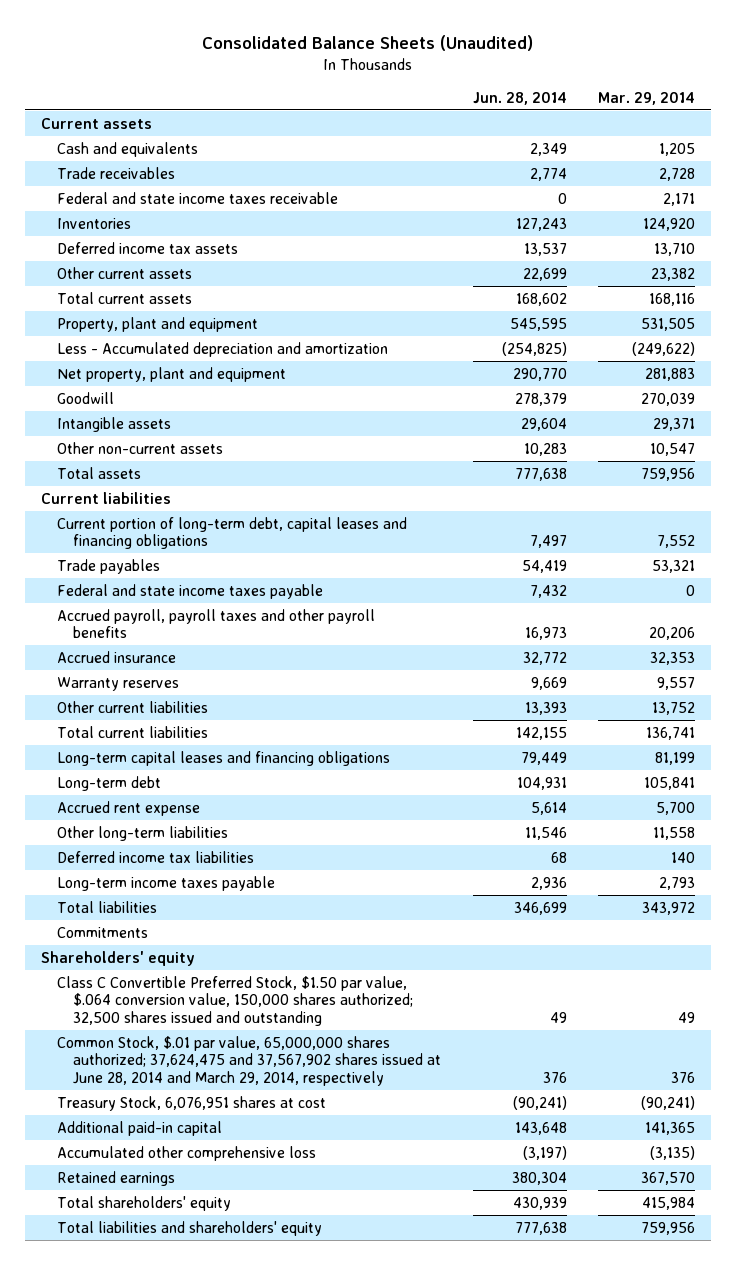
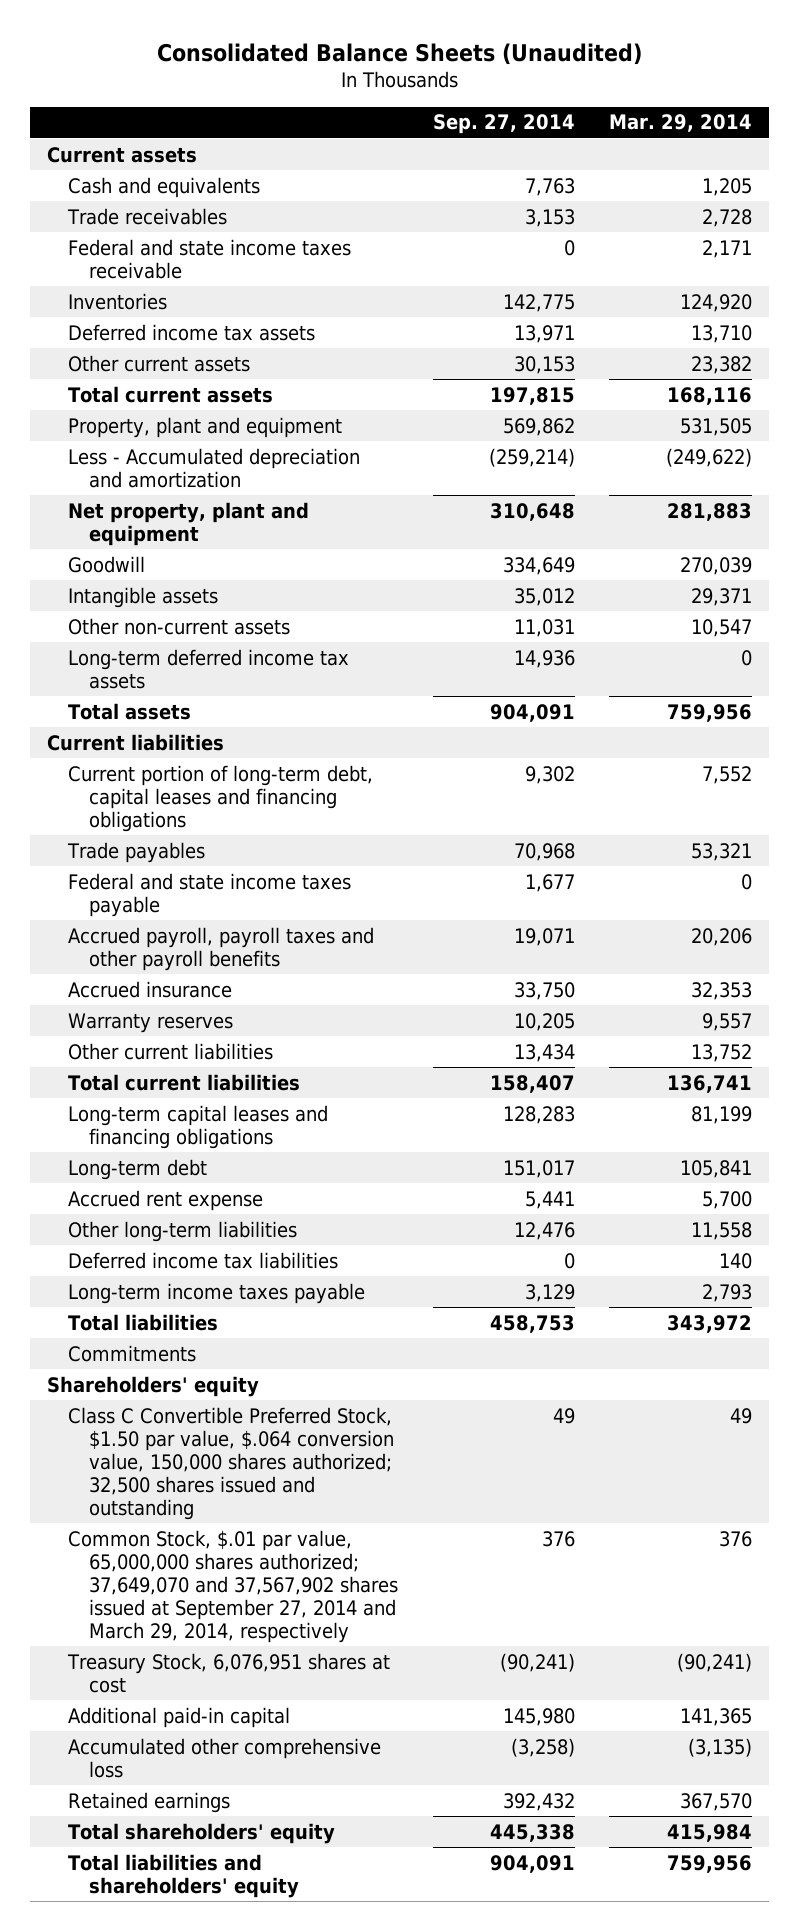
[472,91,567,105] Jun. 28, 2014 -> none
none -> [432,114,575,135] Sep. 27, 2014
none -> [68,648,350,689] Long-term deferred income tax assets
[56,1035,441,1086] Common Stock, $.01 par value, 65,000,000 shares authorized; 37,624,475 and 37,567,902 shares issued at June 28, 2014 and March 29, 2014, respectively -> [68,1529,399,1643] Common Stock, $.01 par value, 65,000,000 shares authorized; 37,649,070 and 37,567,902 shares issued at September 27, 2014 and March 29, 2014, respectively

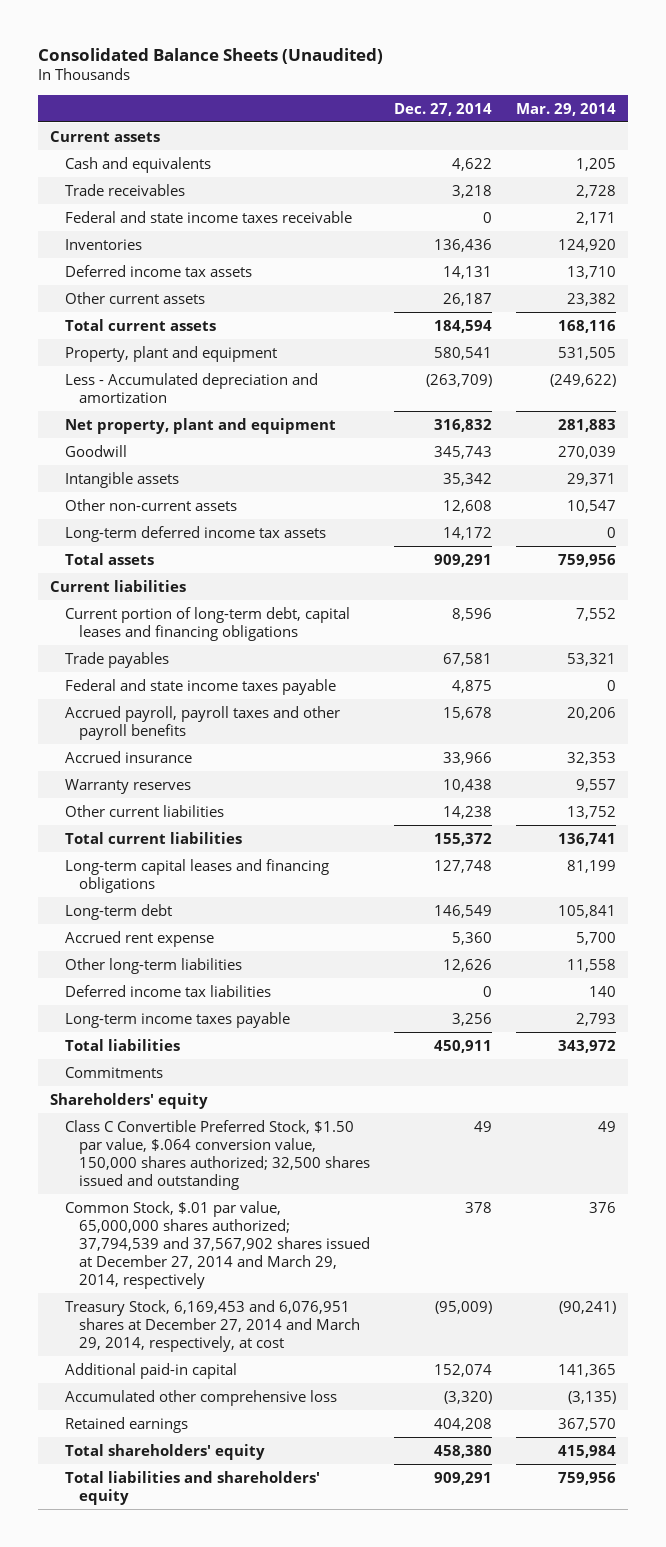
[432,114,575,135] Sep. 27, 2014 -> none
none -> [394,102,493,116] Dec. 27, 2014
[68,1529,399,1643] Common Stock, $.01 par value, 65,000,000 shares authorized; 37,649,070 and 37,567,902 shares issued at September 27, 2014 and March 29, 2014, respectively -> [64,1200,371,1289] Common Stock, $.01 par value, 65,000,000 shares authorized; 37,794,539 and 37,567,902 shares issued at December 27, 2014 and March 29, 2014, respectively
[67,1652,391,1693] Treasury Stock, 6,076,951 shares at cost -> [64,1299,361,1352] Treasury Stock, 6,169,453 and 6,076,951 shares at December 27, 2014 and March 29, 2014, respectively, at cost

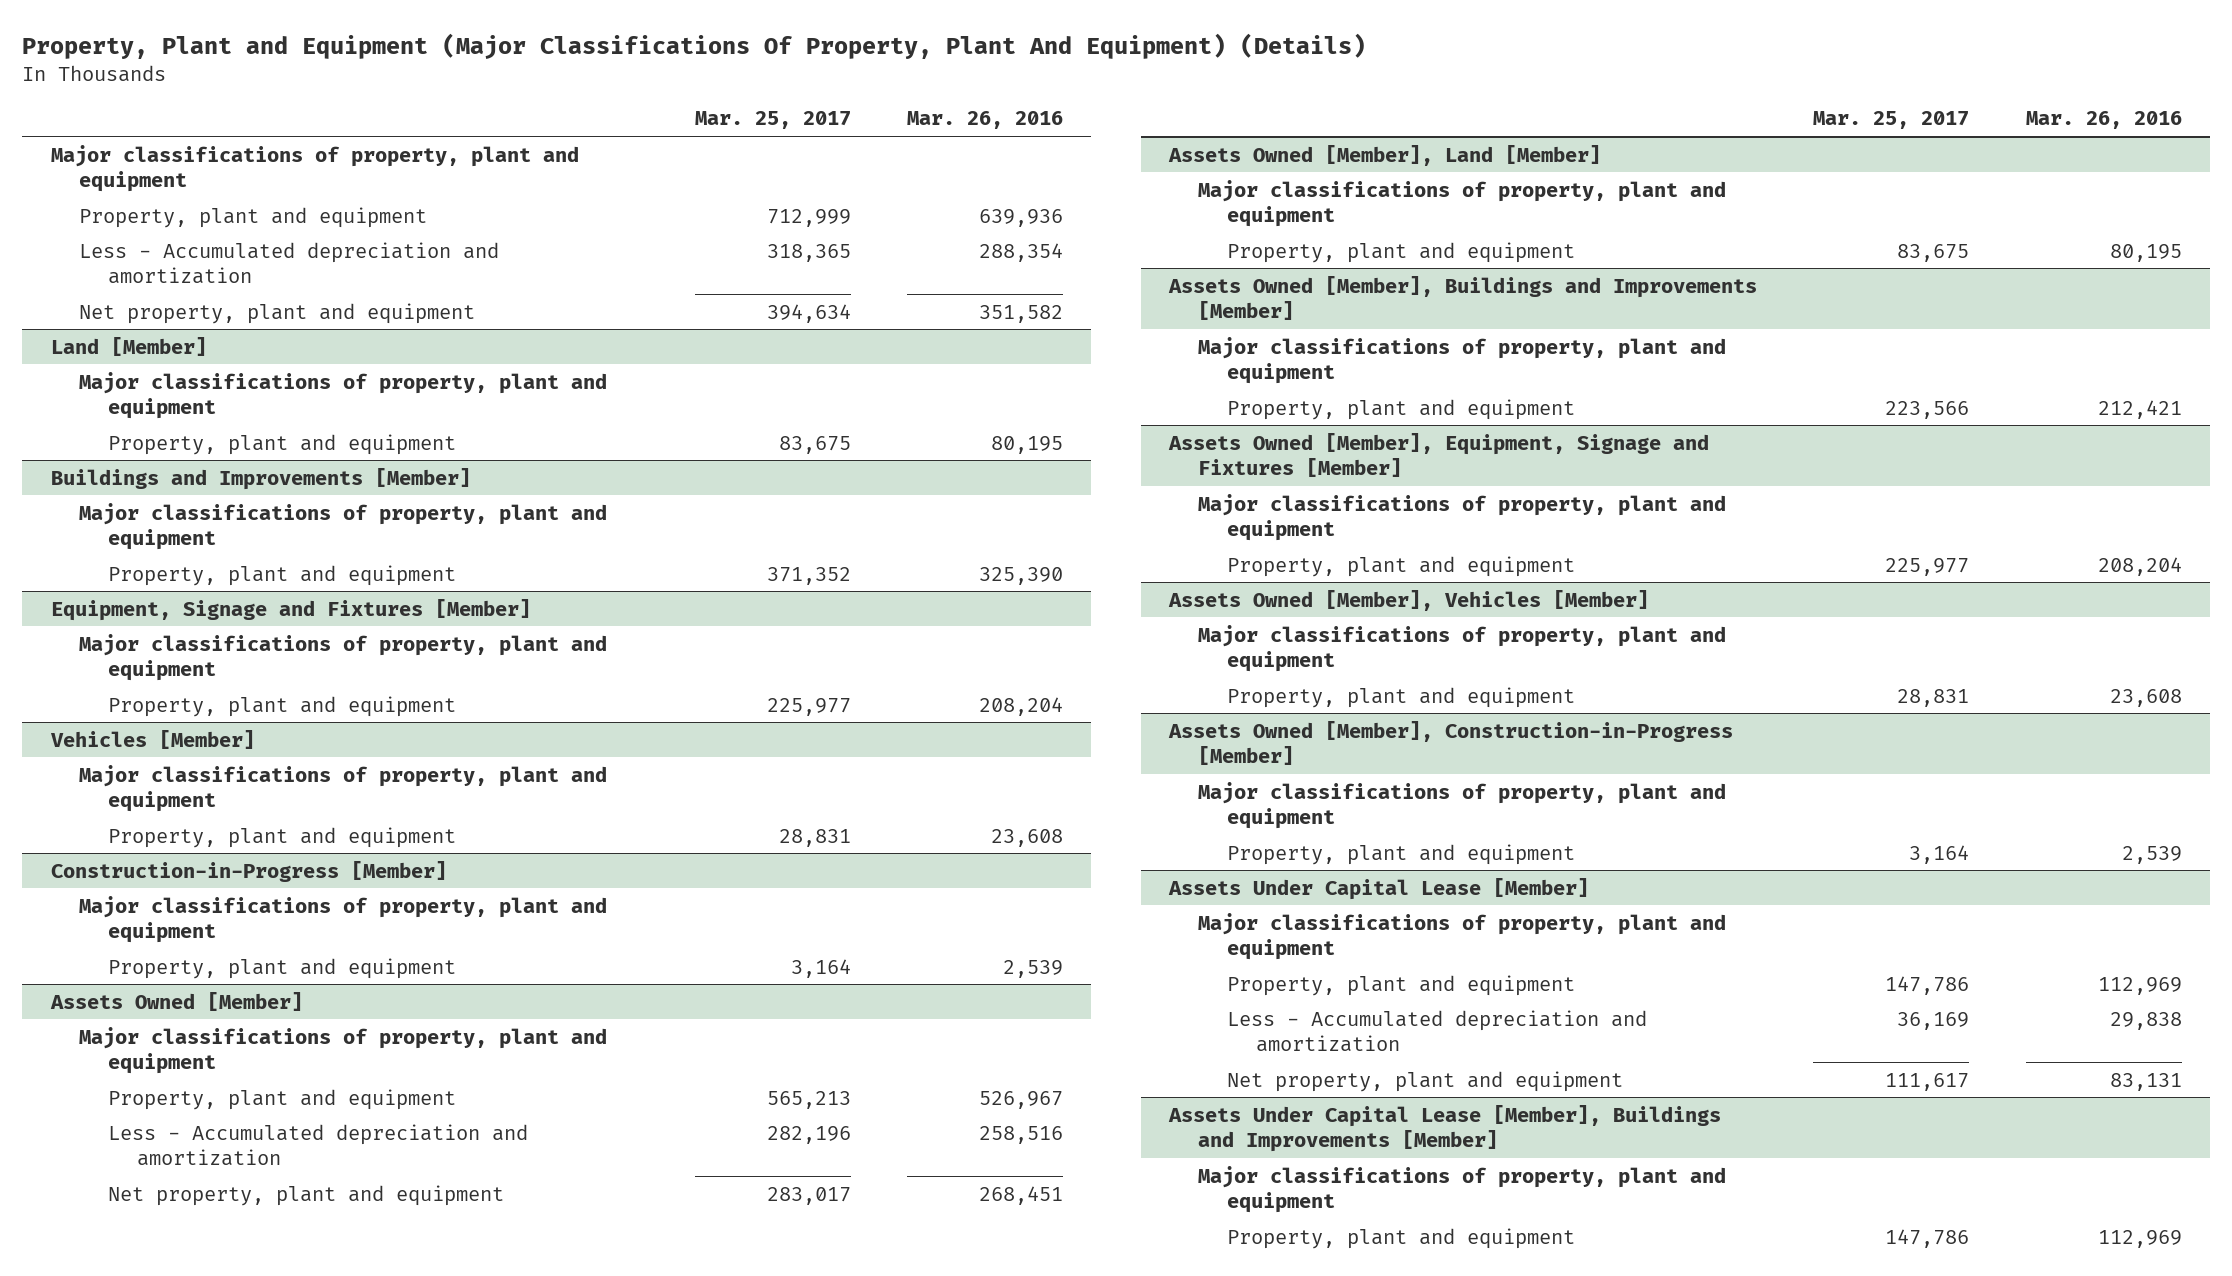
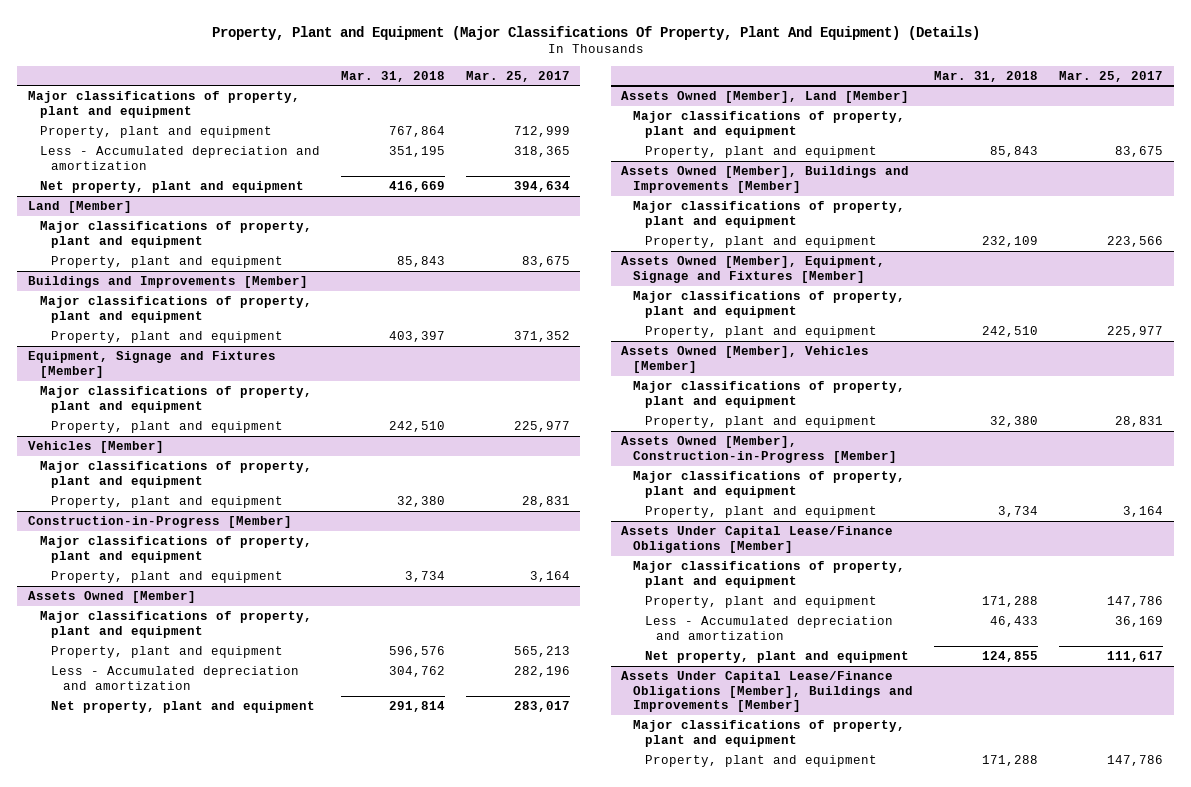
[906,111,1063,130] Mar. 26, 2016 -> none
none -> [340,70,445,82] Mar. 31, 2018
[1168,877,1590,900] Assets Under Capital Lease [Member] -> [621,526,894,553] Assets Under Capital Lease/Finance Obligations [Member]
[1168,1104,1722,1153] Assets Under Capital Lease [Member], Buildings and Improvements [Member] -> [621,671,914,713] Assets Under Capital Lease/Finance Obligations [Member], Buildings and Improvements [Member]

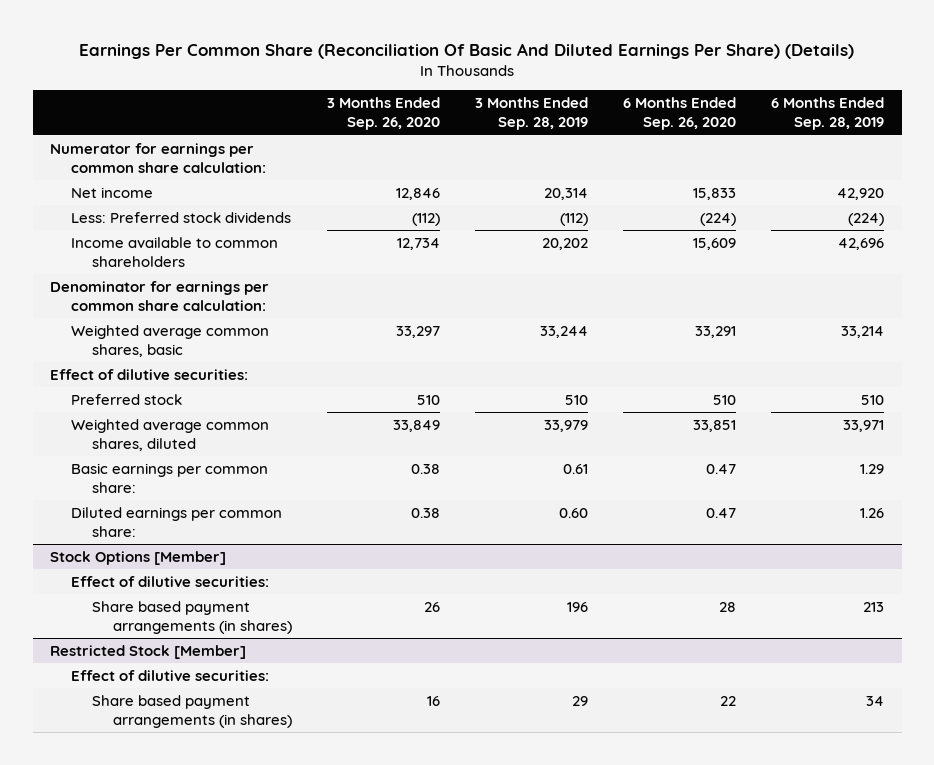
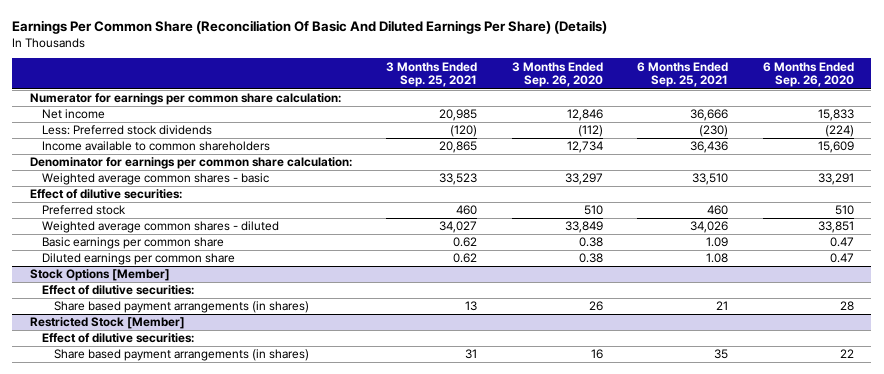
[474,97,588,131] 3 Months Ended Sep. 28, 2019 -> none
[771,97,885,131] 6 Months Ended Sep. 28, 2019 -> none
none -> [386,61,478,88] 3 Months Ended Sep. 25, 2021
none -> [637,61,729,88] 6 Months Ended Sep. 25, 2021
[70,324,269,357] Weighted average common shares, basic -> [41,173,269,186] Weighted average common shares - basic
[70,418,269,451] Weighted average common shares, diluted -> [41,221,279,234] Weighted average common shares - diluted
[70,462,268,493] Basic earnings per common share: -> [41,237,224,250] Basic earnings per common share
[70,506,282,537] Diluted earnings per common share: -> [41,253,235,266] Diluted earnings per common share

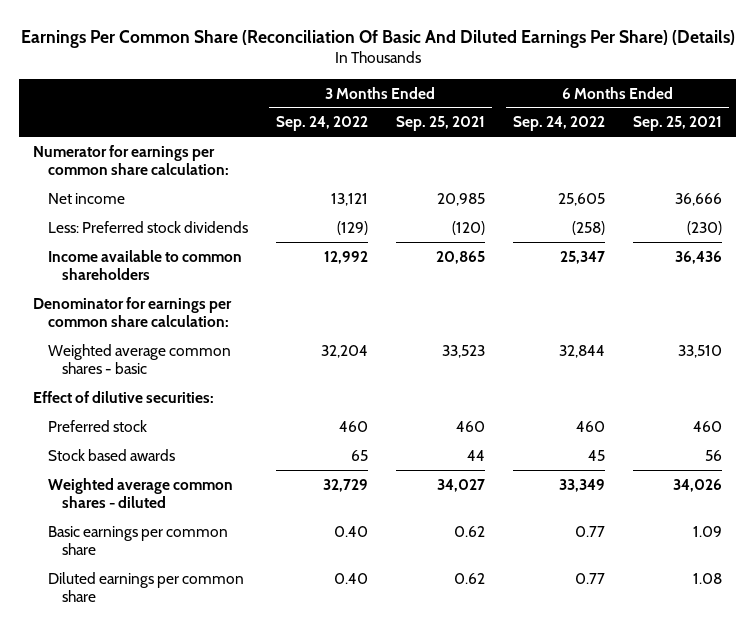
[511,61,603,88] 3 Months Ended Sep. 26, 2020 -> none
[762,61,854,88] 6 Months Ended Sep. 26, 2020 -> none
none -> [275,116,368,132] Sep. 24, 2022
none -> [513,116,606,132] Sep. 24, 2022
none -> [47,448,175,461] Stock based awards
[29,269,170,282] Stock Options [Member] -> none
[41,285,194,296] Effect of dilutive securities: -> none
[54,301,310,314] Share based payment arrangements (in shares) -> none
[29,317,185,330] Restricted Stock [Member] -> none
[41,333,194,344] Effect of dilutive securities: -> none
[54,349,310,362] Share based payment arrangements (in shares) -> none

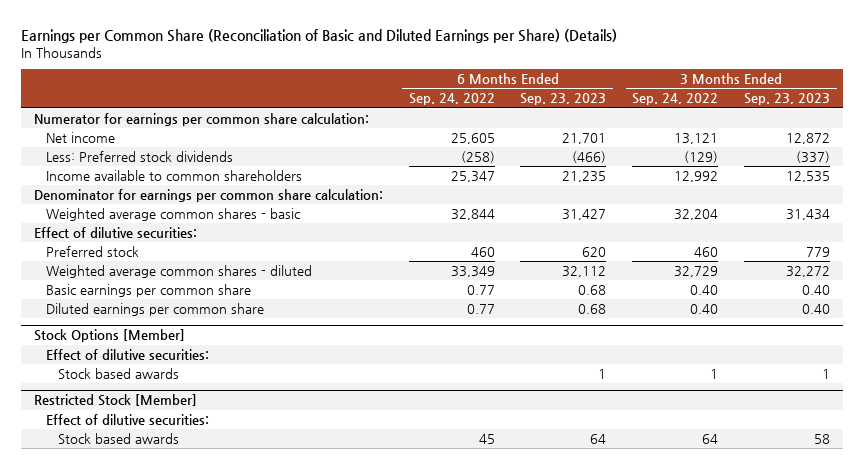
[20,29,735,48] Earnings Per Common Share (Reconciliation Of Basic And Diluted Earnings Per Share) (Details) -> [20,29,617,44] Earnings per Common Share (Reconciliation of Basic and Diluted Earnings per Share) (Details)
[395,116,485,132] Sep. 25, 2021 -> none
[633,116,723,132] Sep. 25, 2021 -> none
none -> [520,93,607,106] Sep. 23, 2023
none -> [744,93,831,106] Sep. 23, 2023
[47,448,175,461] Stock based awards -> none
none -> [33,329,185,343] Stock Options [Member]
none -> [45,348,209,360] Effect of dilutive securities:
none -> [58,367,180,379] Stock based awards
none -> [33,394,197,407] Restricted Stock [Member]
none -> [45,413,209,425] Effect of dilutive securities:
none -> [58,432,180,444] Stock based awards

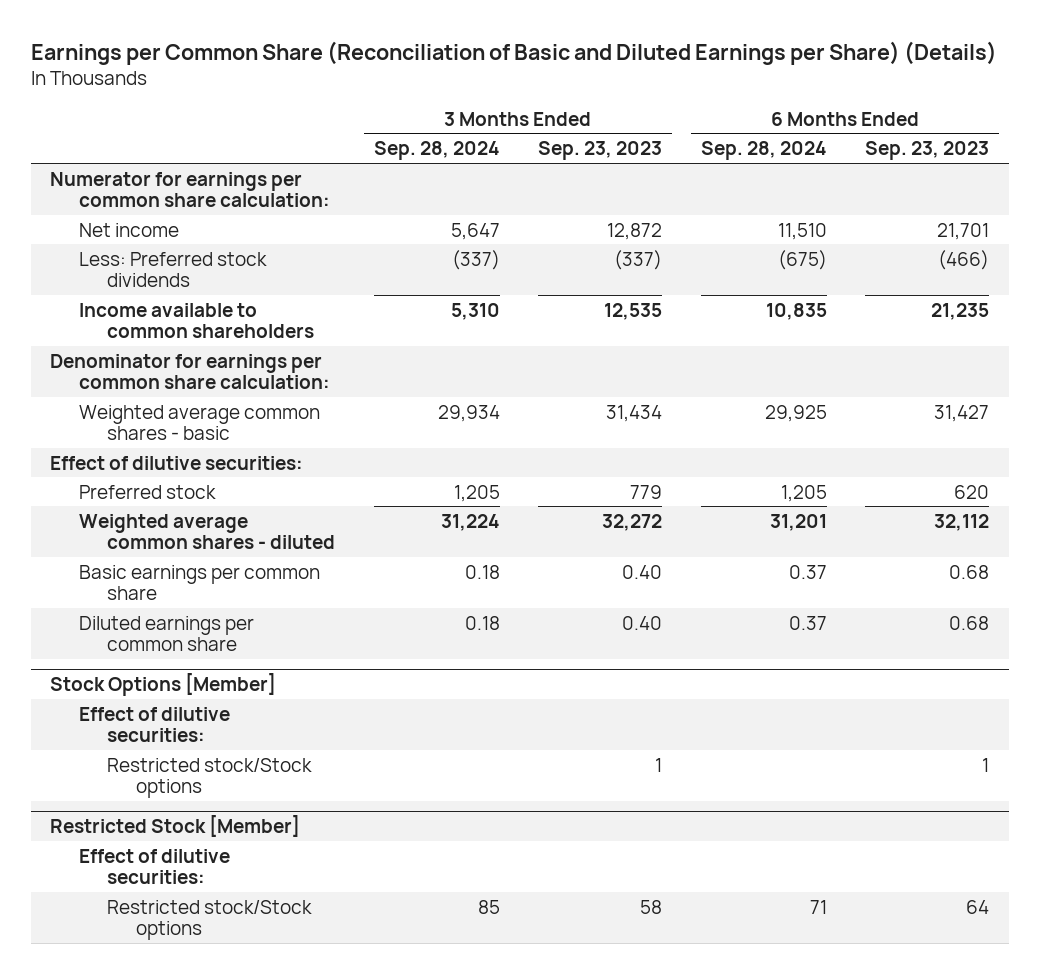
[408,93,495,106] Sep. 24, 2022 -> none
[632,93,719,106] Sep. 24, 2022 -> none
none -> [373,141,500,161] Sep. 28, 2024
none -> [700,141,827,161] Sep. 28, 2024
[58,367,180,379] Stock based awards -> [107,757,313,799] Restricted stock/Stock options
[58,432,180,444] Stock based awards -> [107,899,313,941] Restricted stock/Stock options

